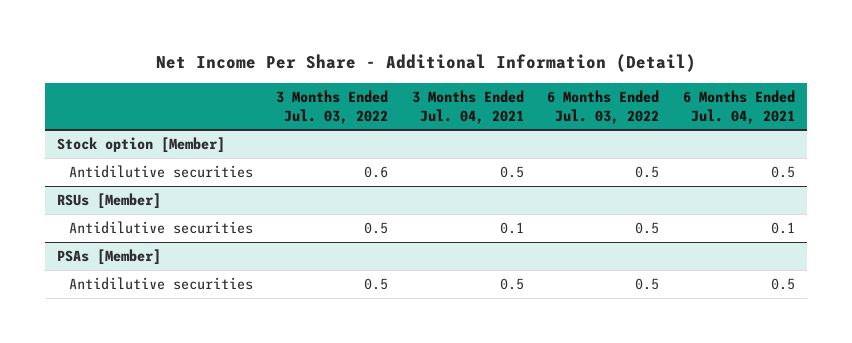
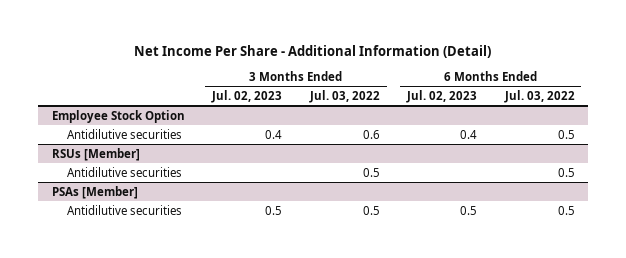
[411,90,524,124] 3 Months Ended Jul. 04, 2021 -> none
[682,90,795,124] 6 Months Ended Jul. 04, 2021 -> none
none -> [211,89,283,103] Jul. 02, 2023
none -> [406,89,478,103] Jul. 02, 2023
[56,137,225,154] Stock option [Member] -> [51,109,185,123] Employee Stock Option

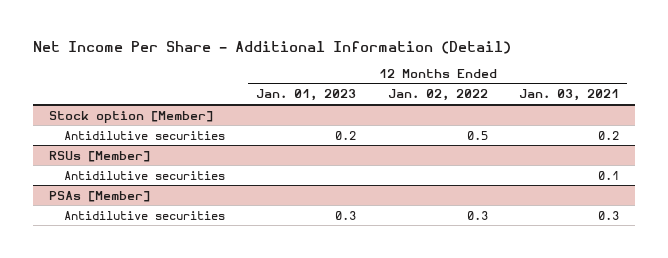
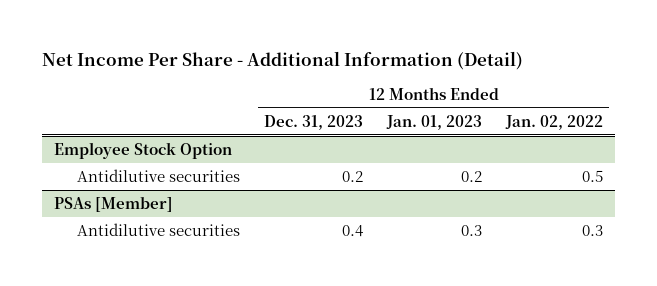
[518,89,619,102] Jan. 03, 2021 -> none
none -> [264,114,364,130] Dec. 31, 2023
[49,110,214,123] Stock option [Member] -> [54,141,233,159] Employee Stock Option
[49,150,151,162] RSUs [Member] -> none
[63,170,225,180] Antidilutive securities -> none

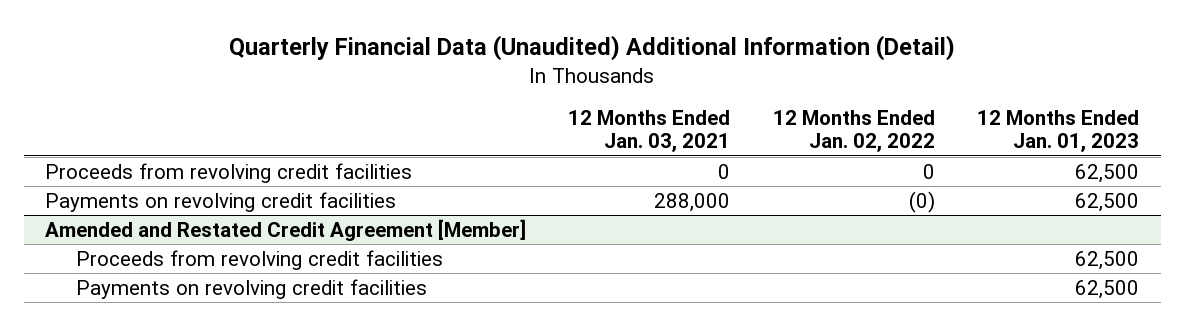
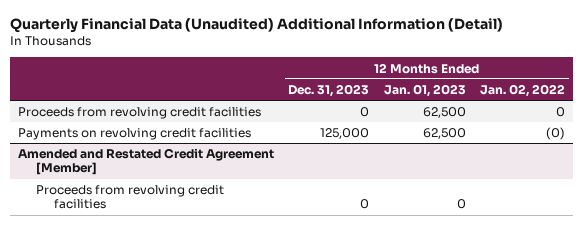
[568,109,731,153] 12 Months Ended Jan. 03, 2021 -> none
none -> [288,83,370,97] Dec. 31, 2023
[75,278,427,299] Payments on revolving credit facilities -> none
[1075,250,1140,270] 62,500 -> [456,199,466,210] 0

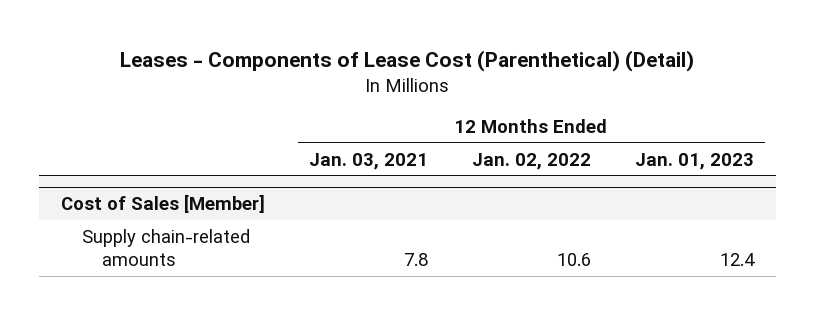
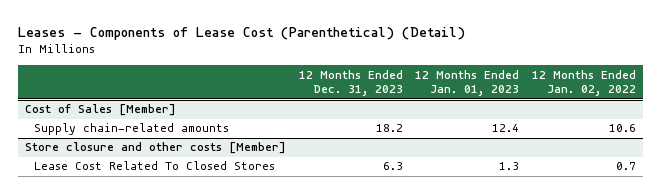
[308,152,428,170] Jan. 03, 2021 -> none
none -> [298,69,403,97] 12 Months Ended Dec. 31, 2023
none -> [24,142,286,155] Store closure and other costs [Member]
none -> [34,161,276,171] Lease Cost Related To Closed Stores

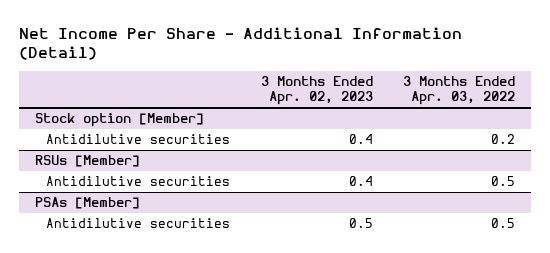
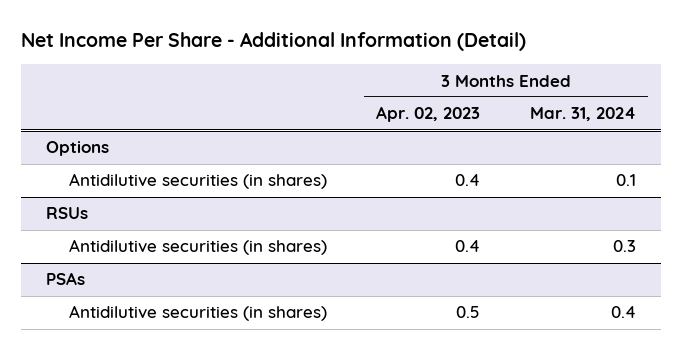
[403,76,516,106] 3 Months Ended Apr. 03, 2022 -> none
none -> [529,107,636,122] Mar. 31, 2024
[34,113,204,128] Stock option [Member] -> [45,141,109,157] Options
[45,134,230,145] Antidilutive securities -> [68,173,327,190] Antidilutive securities (in shares)
[34,155,140,168] RSUs [Member] -> [45,207,88,220] RSUs
[45,176,230,187] Antidilutive securities -> [68,239,327,256] Antidilutive securities (in shares)
[34,197,140,210] PSAs [Member] -> [45,272,85,286] PSAs
[45,218,230,229] Antidilutive securities -> [68,305,327,322] Antidilutive securities (in shares)

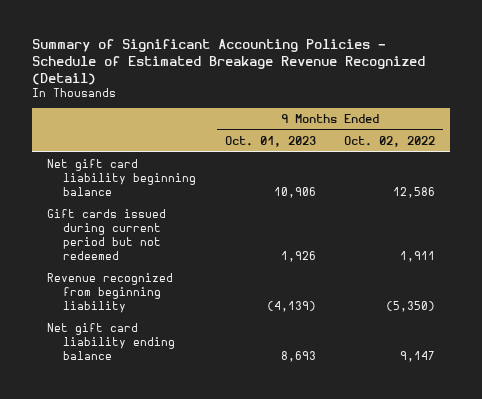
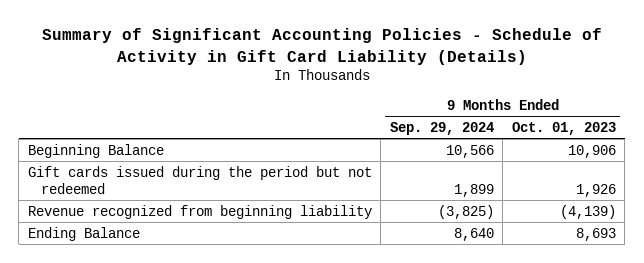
[32,39,426,85] Summary of Significant Accounting Policies - Schedule of Estimated Breakage Revenue Recognized (Detail) -> [41,28,602,65] Summary of Significant Accounting Policies - Schedule of Activity in Gift Card Liability (Details)
[344,136,436,148] Oct. 02, 2022 -> none
none -> [389,121,494,135] Sep. 29, 2024
[46,159,196,196] Net gift card liability beginning balance -> [27,143,164,158] Beginning Balance
[46,209,166,260] Gift cards issued during current period but not redeemed -> [27,165,372,194] Gift cards issued during the period but not redeemed
[46,323,175,360] Net gift card liability ending balance -> [27,226,140,241] Ending Balance

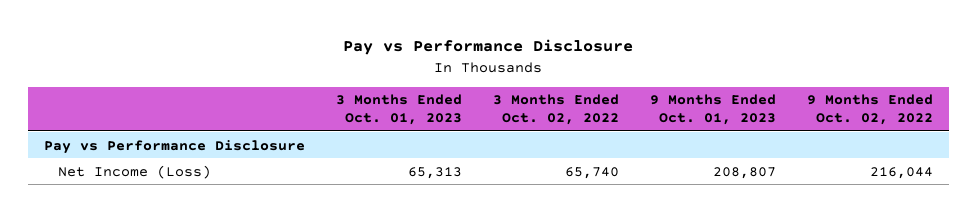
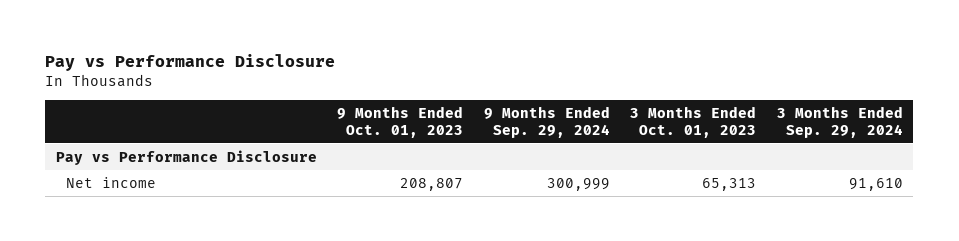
[492,94,619,126] 3 Months Ended Oct. 02, 2022 -> none
[807,94,934,126] 9 Months Ended Oct. 02, 2022 -> none
none -> [483,105,610,138] 9 Months Ended Sep. 29, 2024
none -> [777,105,904,138] 3 Months Ended Sep. 29, 2024
[57,164,211,179] Net Income (Loss) -> [65,176,156,188] Net income

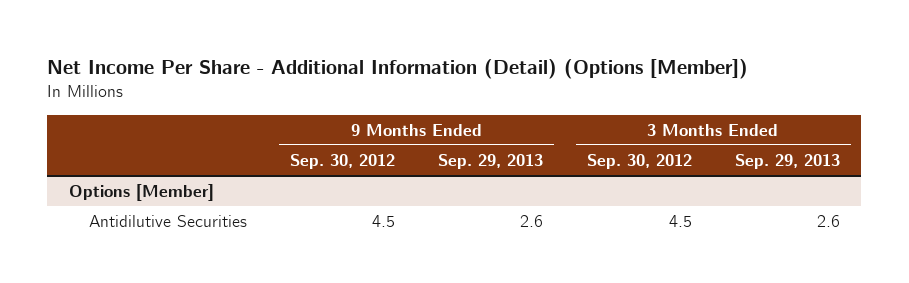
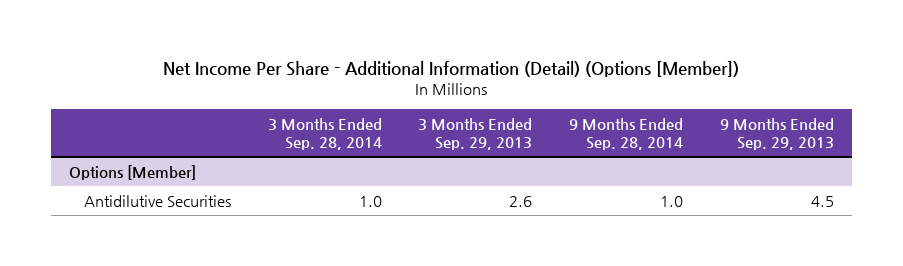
[290,153,396,169] Sep. 30, 2012 -> none
[586,153,692,169] Sep. 30, 2012 -> none
none -> [267,117,382,151] 3 Months Ended Sep. 28, 2014
none -> [569,117,684,151] 9 Months Ended Sep. 28, 2014
[520,215,544,228] 2.6 -> [810,195,834,207] 4.5

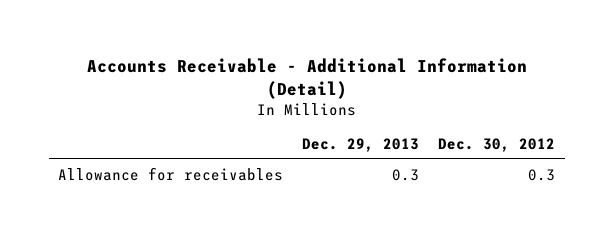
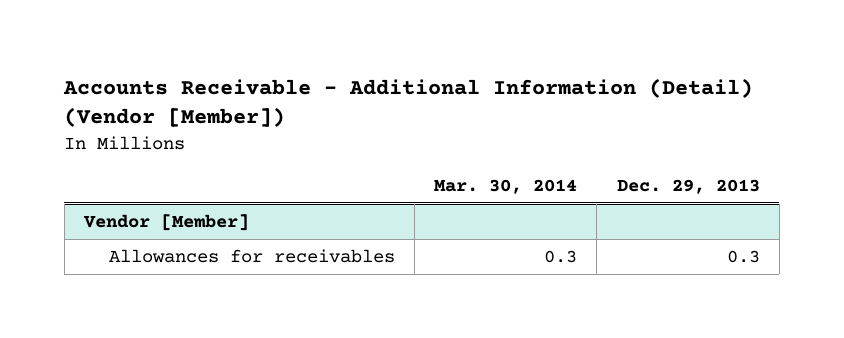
[86,57,527,99] Accounts Receivable - Additional Information (Detail) -> [63,77,754,128] Accounts Receivable - Additional Information (Detail) (Vendor [Member])
[438,138,556,153] Dec. 30, 2012 -> none
none -> [434,179,578,195] Mar. 30, 2014
none -> [82,213,249,231] Vendor [Member]
[58,166,284,181] Allowance for receivables -> [108,248,395,263] Allowances for receivables

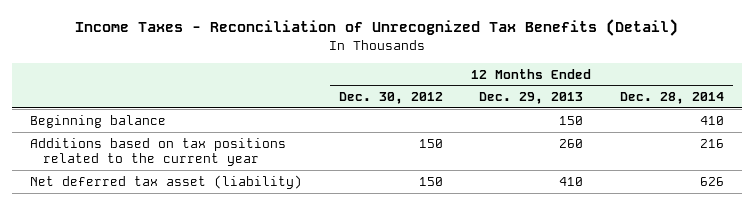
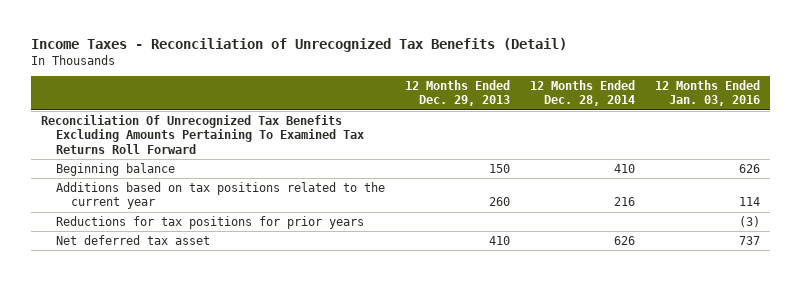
[338,92,443,105] Dec. 30, 2012 -> none
none -> [655,79,761,107] 12 Months Ended Jan. 03, 2016
none -> [41,114,364,154] Reconciliation Of Unrecognized Tax Benefits Excluding Amounts Pertaining To Examined Tax Returns Roll Forward
none -> [55,215,364,229] Reductions for tax positions for prior years
[30,174,303,189] Net deferred tax asset (liability) -> [55,234,210,245] Net deferred tax asset

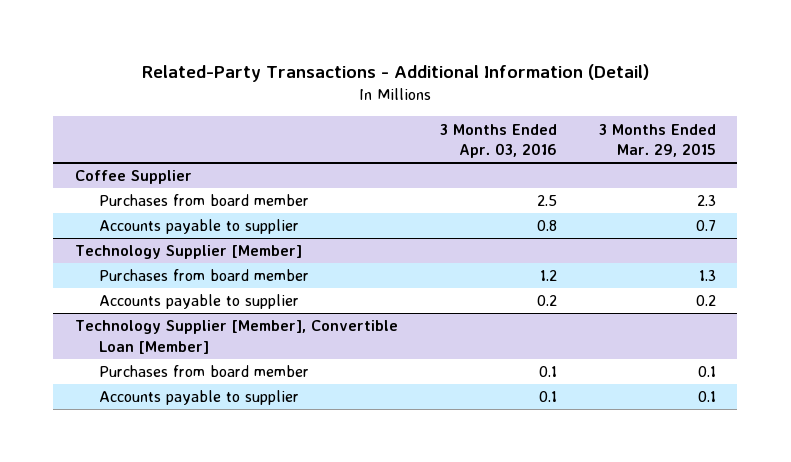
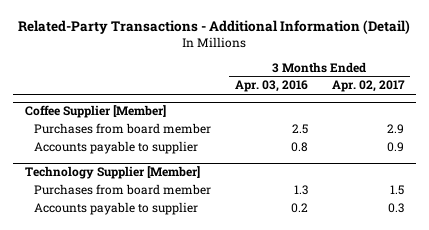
[599,123,717,158] 3 Months Ended Mar. 29, 2015 -> none
none -> [331,80,405,93] Apr. 02, 2017
[74,170,192,185] Coffee Supplier -> [24,105,166,119] Coffee Supplier [Member]
[539,270,557,282] 1.2 -> [294,185,309,196] 1.3
[74,320,398,354] Technology Supplier [Member], Convertible Loan [Member] -> none
[99,365,310,378] Purchases from board member -> none
[99,390,300,406] Accounts payable to supplier -> none

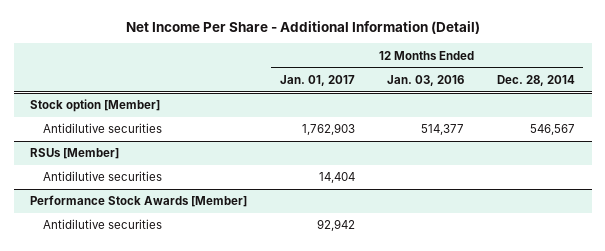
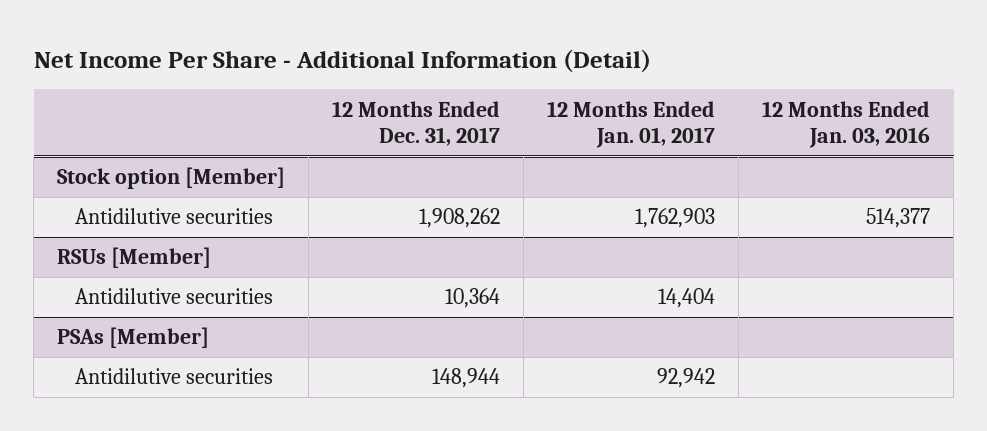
[497,75,576,87] Dec. 28, 2014 -> none
none -> [332,100,501,147] 12 Months Ended Dec. 31, 2017
[29,195,247,208] Performance Stock Awards [Member] -> [57,327,210,349] PSAs [Member]

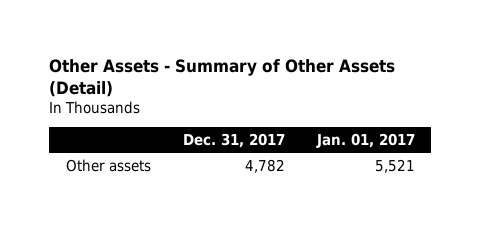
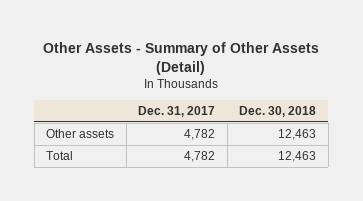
[315,132,415,148] Jan. 01, 2017 -> none
none -> [239,106,317,118] Dec. 30, 2018
none -> [46,151,74,161] Total

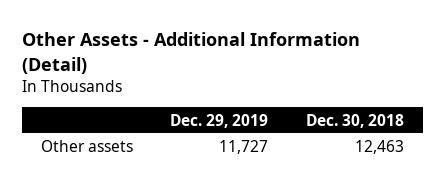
[43,41,320,75] Other Assets - Summary of Other Assets (Detail) -> [22,32,361,74] Other Assets - Additional Information (Detail)
[138,106,216,118] Dec. 31, 2017 -> none
none -> [170,113,269,128] Dec. 29, 2019
[46,151,74,161] Total -> none

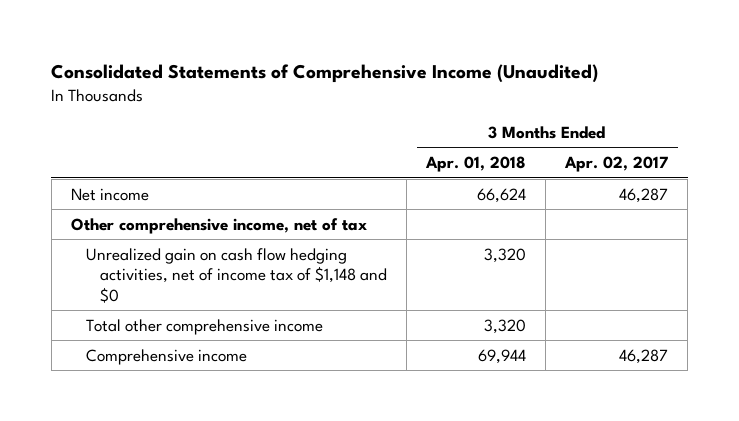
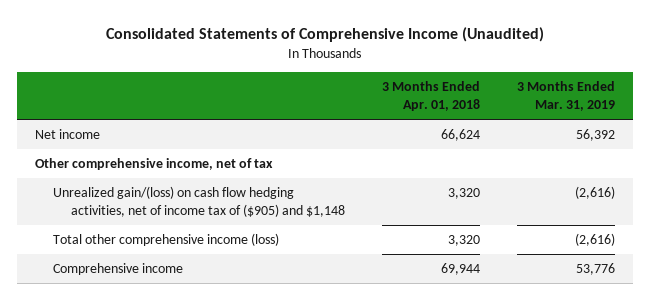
[564,156,669,173] Apr. 02, 2017 -> none
none -> [516,81,615,112] 3 Months Ended Mar. 31, 2019
[85,247,388,303] Unrealized gain on cash flow hedging activities, net of income tax of $1,148 and $0 -> [53,186,346,218] Unrealized gain/(loss) on cash flow hedging activities, net of income tax of ($905) and $1,148
[85,318,323,335] Total other comprehensive income -> [53,233,280,247] Total other comprehensive income (loss)

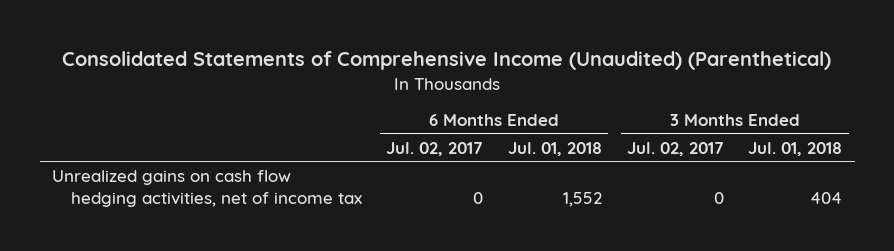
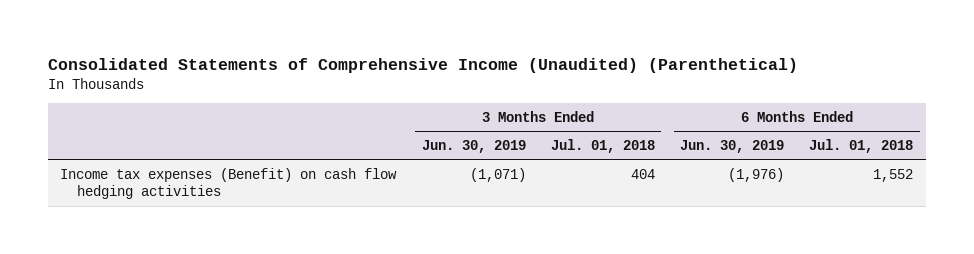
[386,141,484,156] Jul. 02, 2017 -> none
[626,141,724,156] Jul. 02, 2017 -> none
none -> [421,139,526,153] Jun. 30, 2019
none -> [680,139,785,153] Jun. 30, 2019
[52,169,362,207] Unrealized gains on cash flow hedging activities, net of income tax -> [60,167,398,200] Income tax expenses (Benefit) on cash flow hedging activities

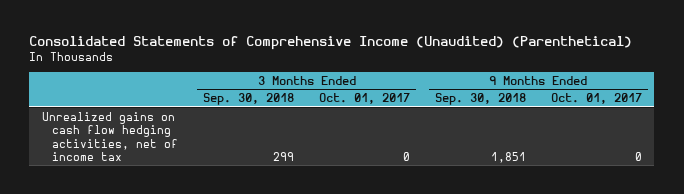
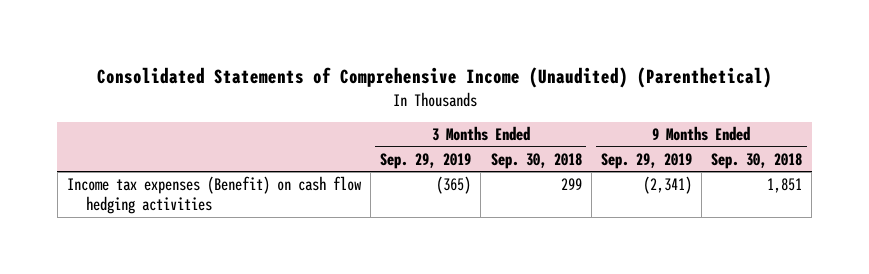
[319,93,411,105] Oct. 01, 2017 -> none
[550,93,642,105] Oct. 01, 2017 -> none
none -> [380,152,472,169] Sep. 29, 2019
none -> [600,152,692,169] Sep. 29, 2019
[41,111,179,161] Unrealized gains on cash flow hedging activities, net of income tax -> [67,176,363,215] Income tax expenses (Benefit) on cash flow hedging activities

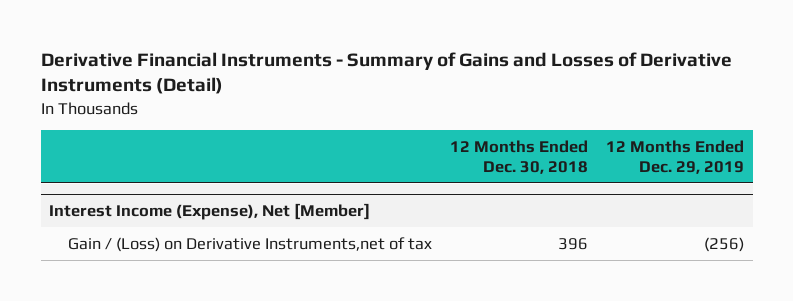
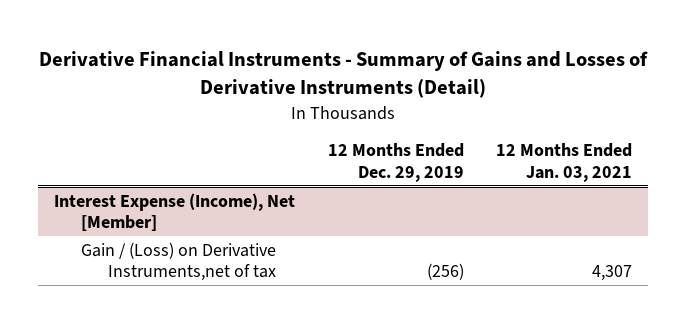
[449,139,588,174] 12 Months Ended Dec. 30, 2018 -> none
none -> [496,143,633,182] 12 Months Ended Jan. 03, 2021
[49,202,371,220] Interest Income (Expense), Net [Member] -> [54,192,296,232] Interest Expense (Income), Net [Member]

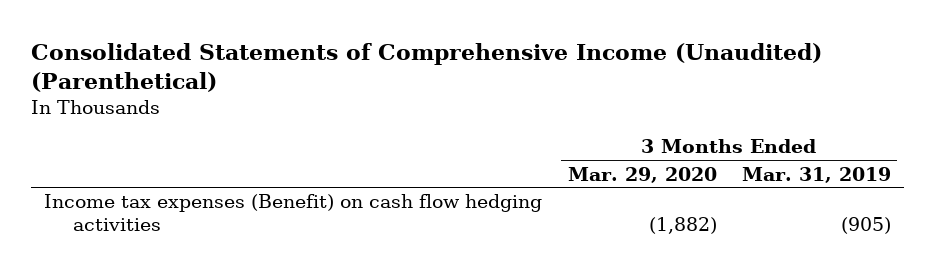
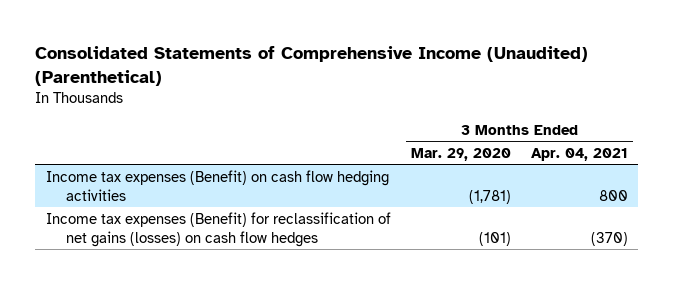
[742,166,892,183] Mar. 31, 2019 -> none
none -> [531,148,629,162] Apr. 04, 2021
[648,216,717,234] (1,882) -> [468,190,511,205] (1,781)
none -> [45,211,391,248] Income tax expenses (Benefit) for reclassification of net gains (losses) on cash flow hedges

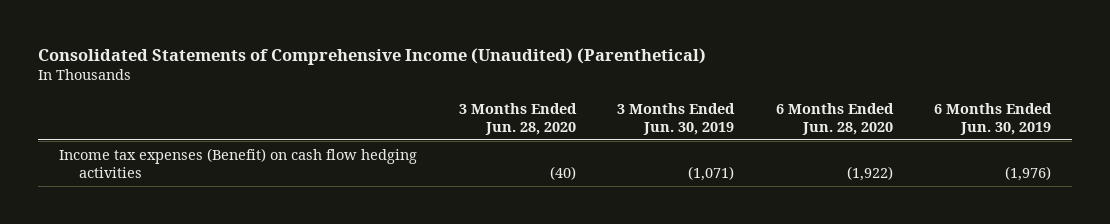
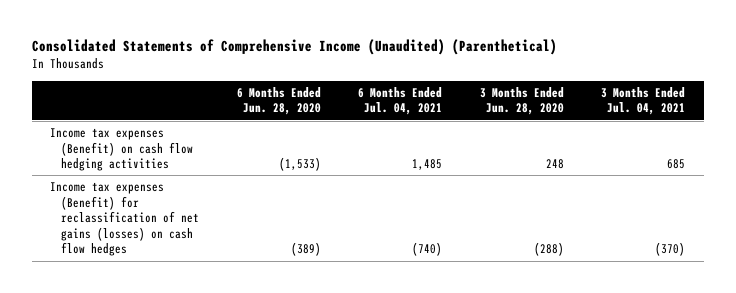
[617,102,736,135] 3 Months Ended Jun. 30, 2019 -> none
[934,102,1053,135] 6 Months Ended Jun. 30, 2019 -> none
none -> [358,86,443,116] 6 Months Ended Jul. 04, 2021
none -> [601,86,686,116] 3 Months Ended Jul. 04, 2021
[549,165,576,180] (40) -> [545,159,564,170] 248
[846,165,893,181] (1,922) -> [278,157,321,172] (1,533)
none -> [50,181,200,257] Income tax expenses (Benefit) for reclassification of net gains (losses) on cash flow hedges

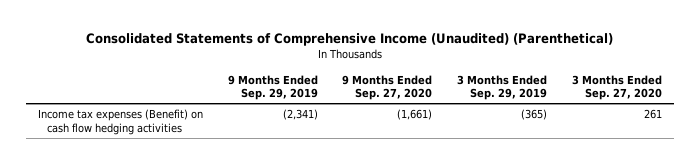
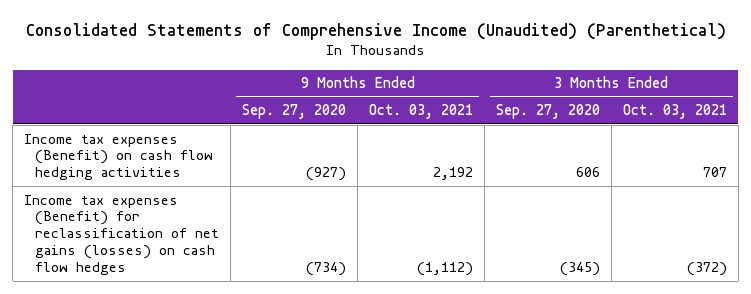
[227,74,318,101] 9 Months Ended Sep. 29, 2019 -> none
[457,74,548,101] 3 Months Ended Sep. 29, 2019 -> none
none -> [369,104,474,120] Oct. 03, 2021
none -> [622,104,727,120] Oct. 03, 2021
[397,109,433,121] (1,661) -> [306,167,347,182] (927)
[643,109,662,120] 261 -> [575,167,600,178] 606
none -> [24,194,220,276] Income tax expenses (Benefit) for reclassification of net gains (losses) on cash flow hedges

